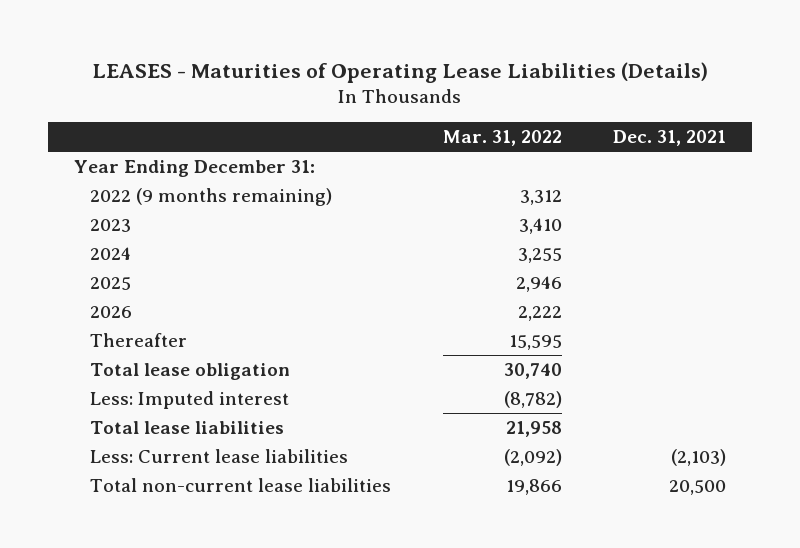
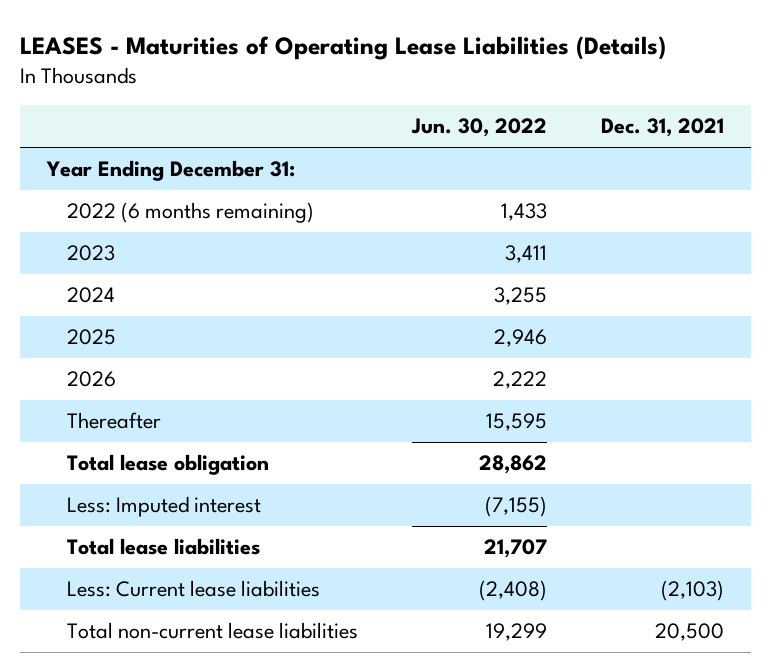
[442,129,562,146] Mar. 31, 2022 -> none
none -> [410,118,547,138] Jun. 30, 2022
[90,188,333,207] 2022 (9 months remaining) -> [66,202,314,224] 2022 (6 months remaining)

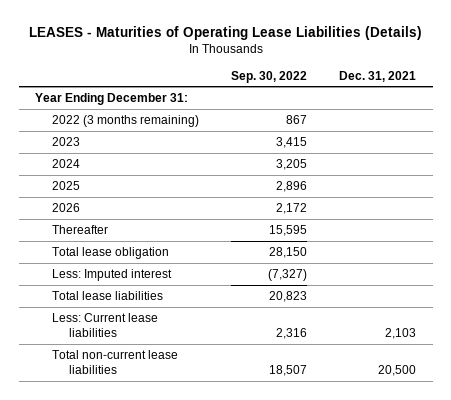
[410,118,547,138] Jun. 30, 2022 -> none
none -> [231,70,308,83] Sep. 30, 2022
[66,202,314,224] 2022 (6 months remaining) -> [51,114,199,127] 2022 (3 months remaining)
[661,580,725,602] (2,103) -> [385,328,417,340] 2,103

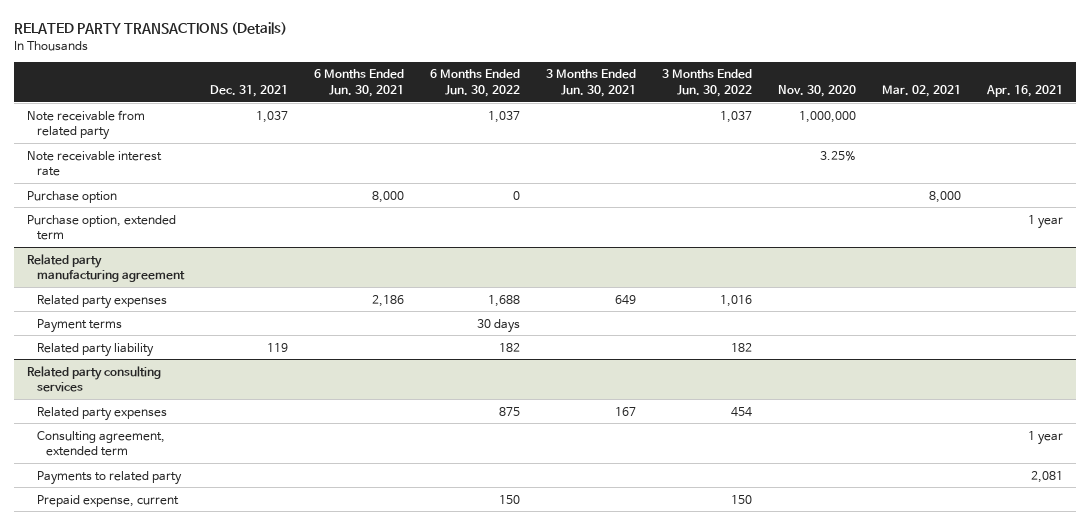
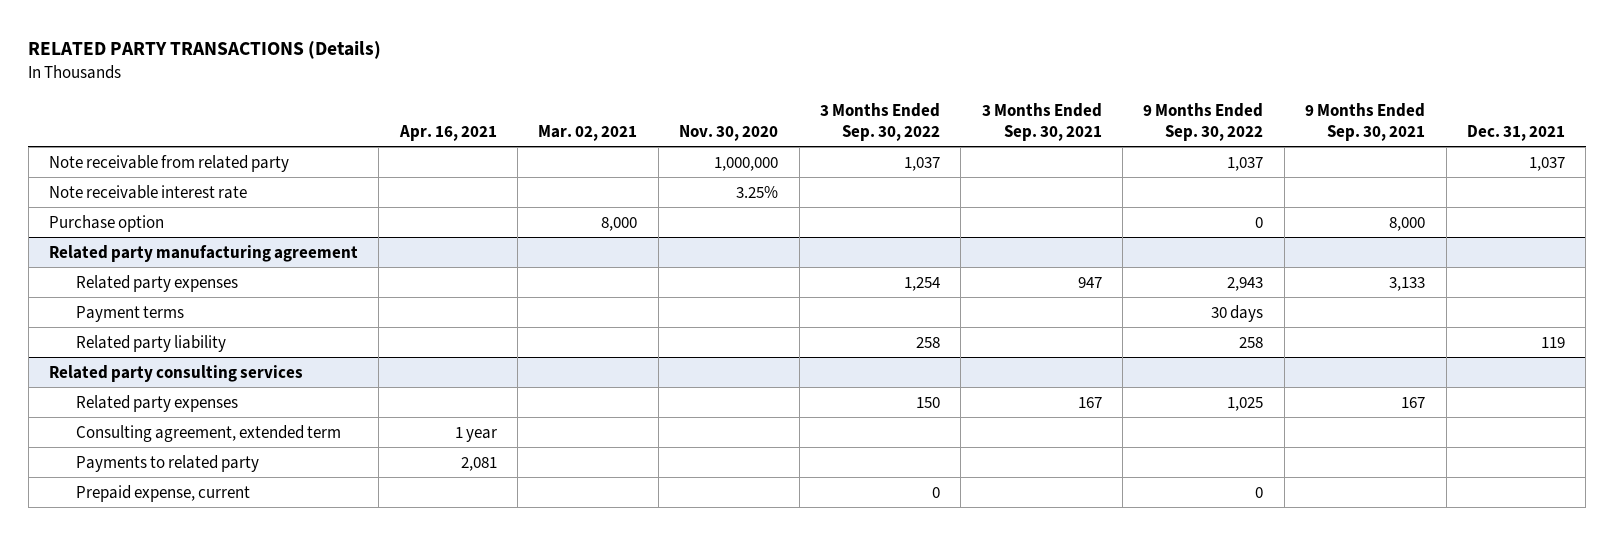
[313,69,404,98] 6 Months Ended Jun. 30, 2021 -> none
[429,69,520,98] 6 Months Ended Jun. 30, 2022 -> none
[545,69,636,98] 3 Months Ended Jun. 30, 2021 -> none
[661,69,752,98] 3 Months Ended Jun. 30, 2022 -> none
none -> [819,102,940,141] 3 Months Ended Sep. 30, 2022
none -> [981,102,1102,141] 3 Months Ended Sep. 30, 2021
none -> [1143,102,1264,141] 9 Months Ended Sep. 30, 2022
none -> [1305,102,1426,141] 9 Months Ended Sep. 30, 2021
[27,214,177,241] Purchase option, extended term -> none

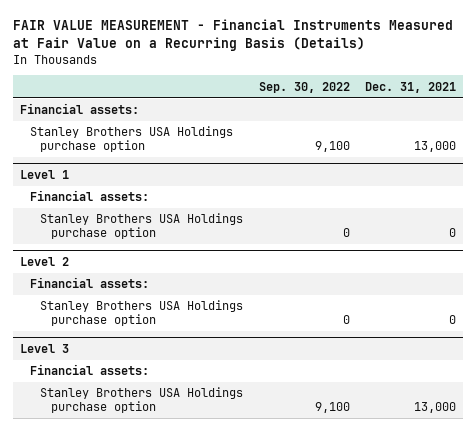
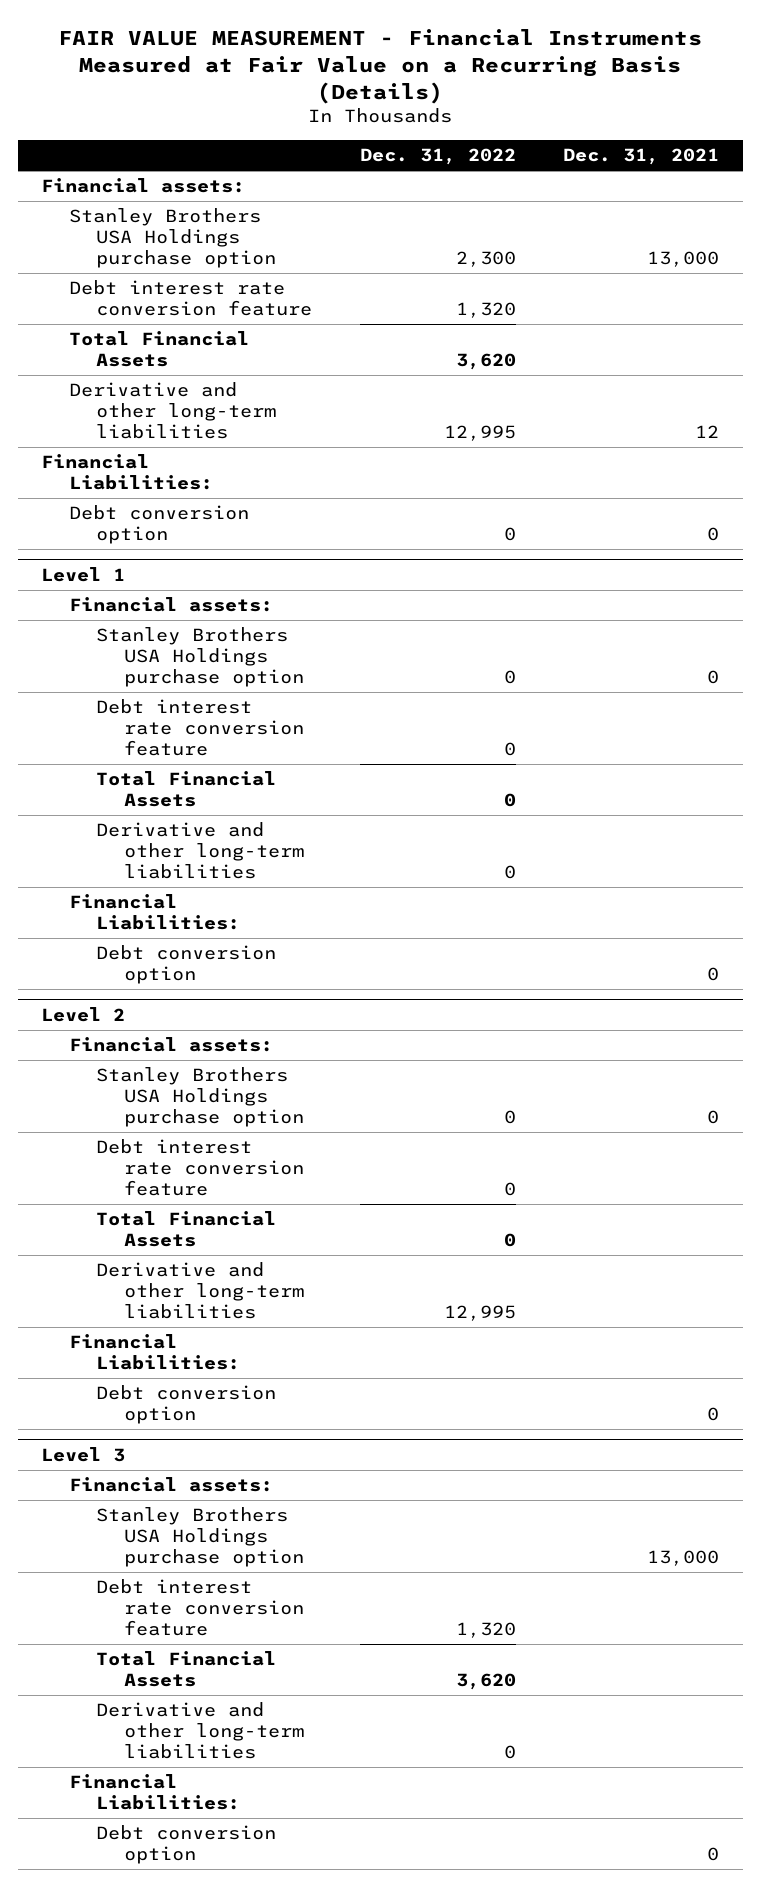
[258,81,350,93] Sep. 30, 2022 -> none
none -> [359,148,516,166] Dec. 31, 2022
none -> [68,280,313,317] Debt interest rate conversion feature
none -> [68,331,249,368] Total Financial Assets
none -> [68,382,277,440] Derivative and other long-term liabilities
none -> [41,454,213,491] Financial Liabilities:
none -> [68,505,249,545] Debt conversion option
none -> [96,699,304,757] Debt interest rate conversion feature
none -> [96,771,277,808] Total Financial Assets
none -> [96,822,304,880] Derivative and other long-term liabilities
none -> [68,894,241,931] Financial Liabilities:
none -> [96,945,277,985] Debt conversion option
none -> [96,1139,304,1197] Debt interest rate conversion feature
none -> [96,1211,277,1248] Total Financial Assets
none -> [96,1262,304,1320] Derivative and other long-term liabilities
none -> [68,1334,241,1371] Financial Liabilities:
none -> [96,1385,277,1425] Debt conversion option
none -> [96,1579,304,1637] Debt interest rate conversion feature
none -> [96,1651,277,1688] Total Financial Assets
none -> [96,1702,304,1760] Derivative and other long-term liabilities
none -> [68,1774,241,1811] Financial Liabilities:
none -> [96,1825,277,1865] Debt conversion option

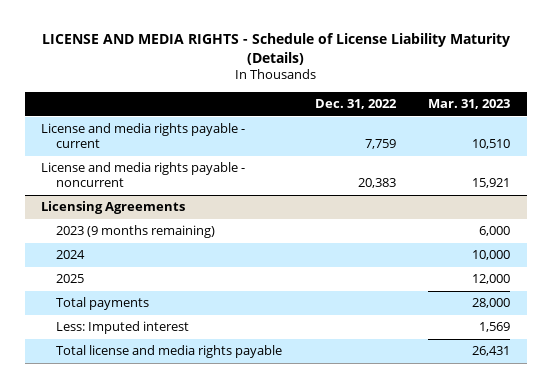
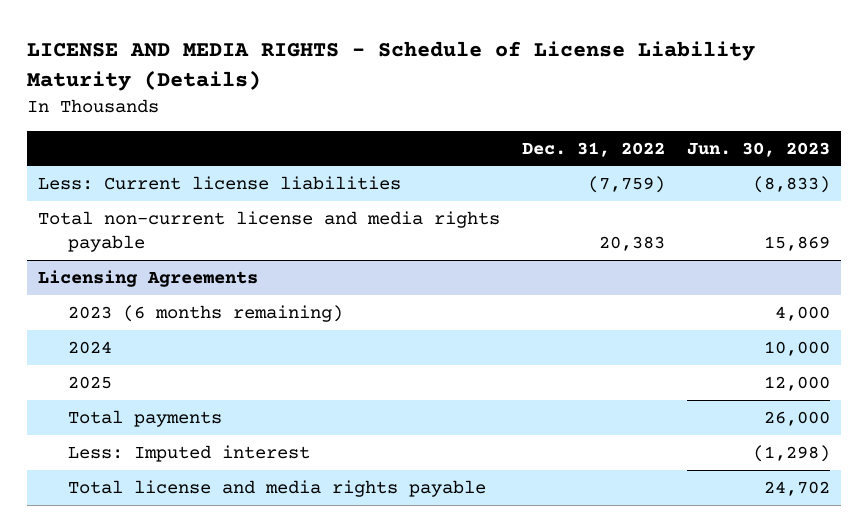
[428,99,511,110] Mar. 31, 2023 -> none
none -> [686,141,830,157] Jun. 30, 2023
[41,123,246,149] License and media rights payable - current -> [37,175,401,190] Less: Current license liabilities
[364,139,396,150] 7,759 -> [587,175,665,193] (7,759)
[41,162,246,188] License and media rights payable - noncurrent -> [37,210,500,253] Total non-current license and media rights payable
[56,225,216,239] 2023 (9 months remaining) -> [67,304,343,322] 2023 (6 months remaining)

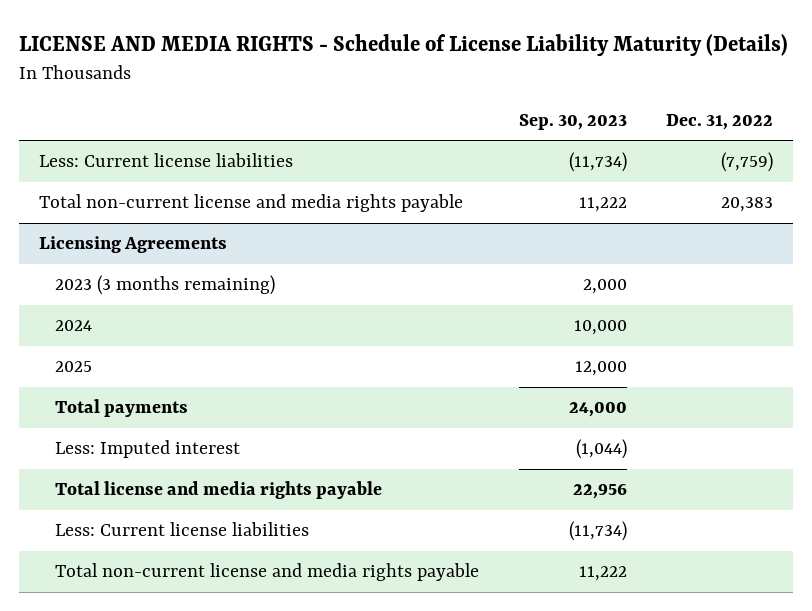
[686,141,830,157] Jun. 30, 2023 -> none
none -> [518,114,627,131] Sep. 30, 2023
[67,304,343,322] 2023 (6 months remaining) -> [54,275,275,296] 2023 (3 months remaining)
none -> [54,522,309,537] Less: Current license liabilities
none -> [54,563,479,582] Total non-current license and media rights payable

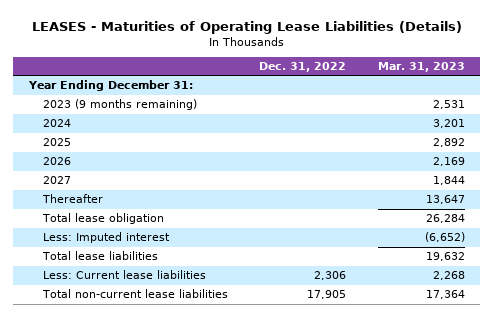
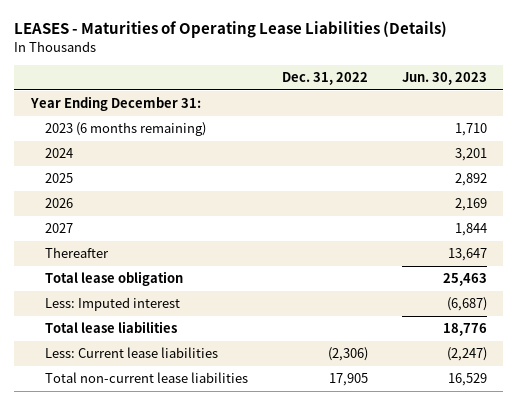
[377,62,465,73] Mar. 31, 2023 -> none
none -> [401,72,487,86] Jun. 30, 2023
[43,99,198,111] 2023 (9 months remaining) -> [45,122,207,137] 2023 (6 months remaining)
[314,271,347,281] 2,306 -> [327,347,368,362] (2,306)

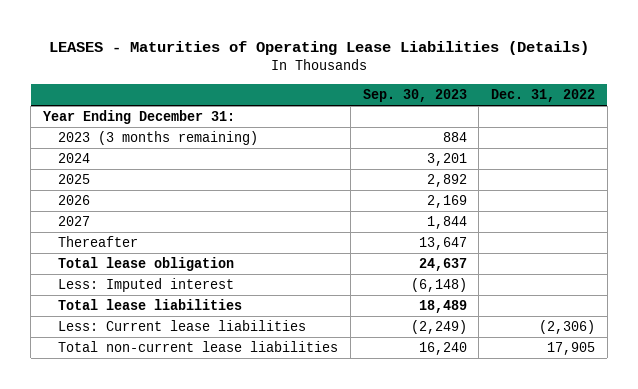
[401,72,487,86] Jun. 30, 2023 -> none
none -> [362,88,467,102] Sep. 30, 2023
[45,122,207,137] 2023 (6 months remaining) -> [58,131,259,146] 2023 (3 months remaining)

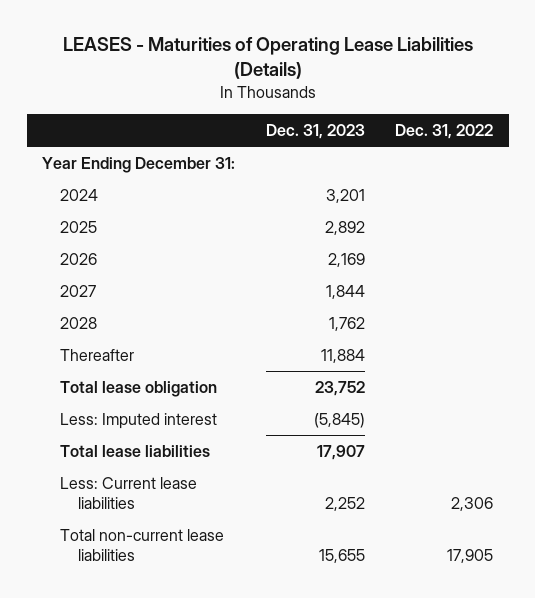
[362,88,467,102] Sep. 30, 2023 -> none
none -> [265,124,365,140] Dec. 31, 2023
[58,131,259,146] 2023 (3 months remaining) -> none
none -> [59,317,97,330] 2028
[539,320,596,335] (2,306) -> [451,496,494,511] 2,306

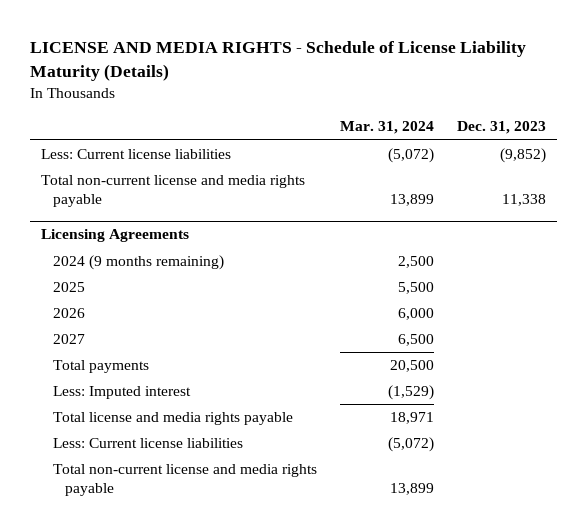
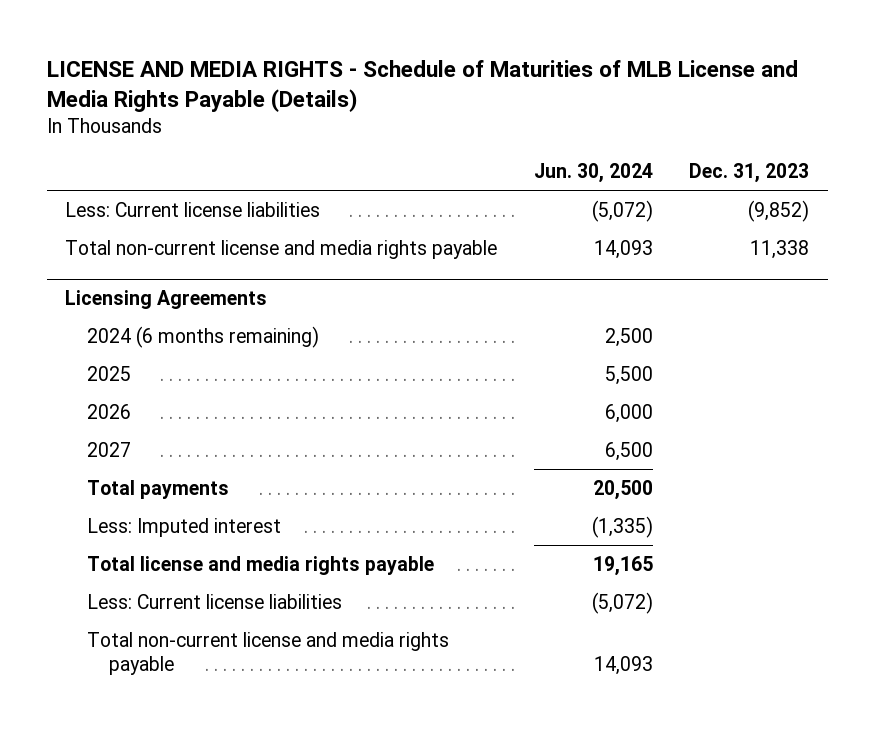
[29,41,526,82] LICENSE AND MEDIA RIGHTS - Schedule of License Liability Maturity (Details) -> [46,59,798,112] LICENSE AND MEDIA RIGHTS - Schedule of Maturities of MLB License and Media Rights Payable (Details)
[339,121,434,135] Mar. 31, 2024 -> none
none -> [533,163,653,184] Jun. 30, 2024
[53,255,225,271] 2024 (9 months remaining) -> [86,325,319,348] 2024 (6 months remaining)

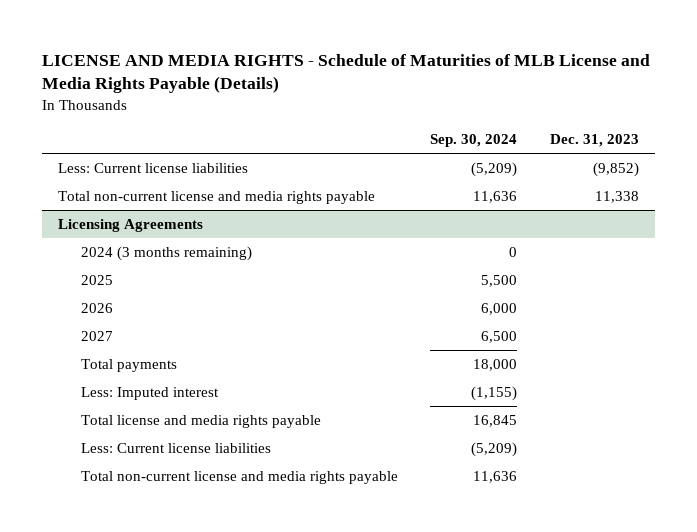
[533,163,653,184] Jun. 30, 2024 -> none
none -> [430,134,518,148] Sep. 30, 2024
[86,325,319,348] 2024 (6 months remaining) -> [80,246,252,262] 2024 (3 months remaining)

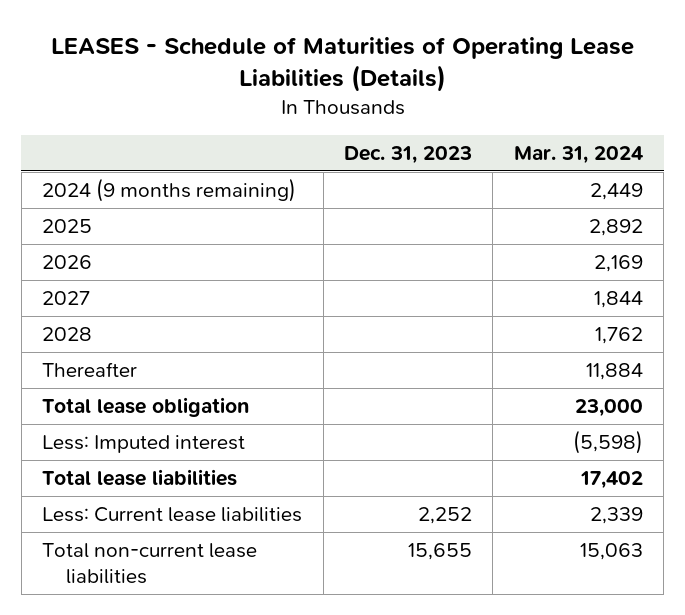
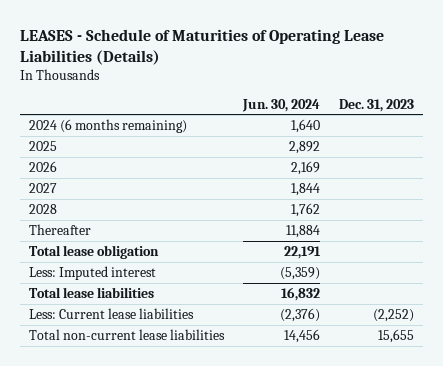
[513,145,643,164] Mar. 31, 2024 -> none
none -> [242,98,321,112] Jun. 30, 2024
[42,178,297,203] 2024 (9 months remaining) -> [29,118,188,133] 2024 (6 months remaining)
[418,507,473,525] 2,252 -> [372,308,414,322] (2,252)

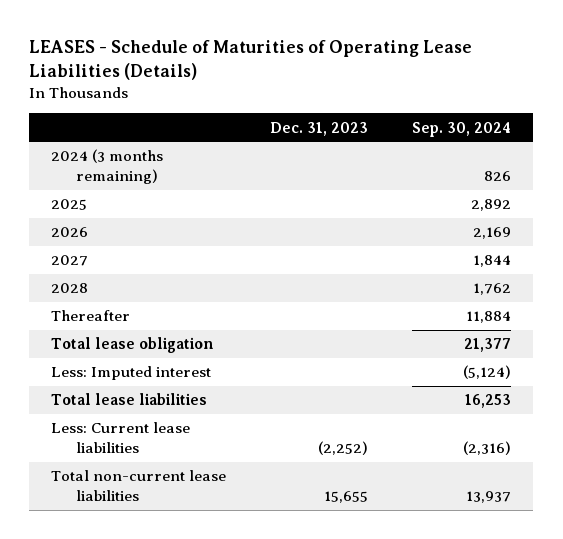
[242,98,321,112] Jun. 30, 2024 -> none
none -> [412,121,512,137] Sep. 30, 2024
[29,118,188,133] 2024 (6 months remaining) -> [51,149,164,185] 2024 (3 months remaining)

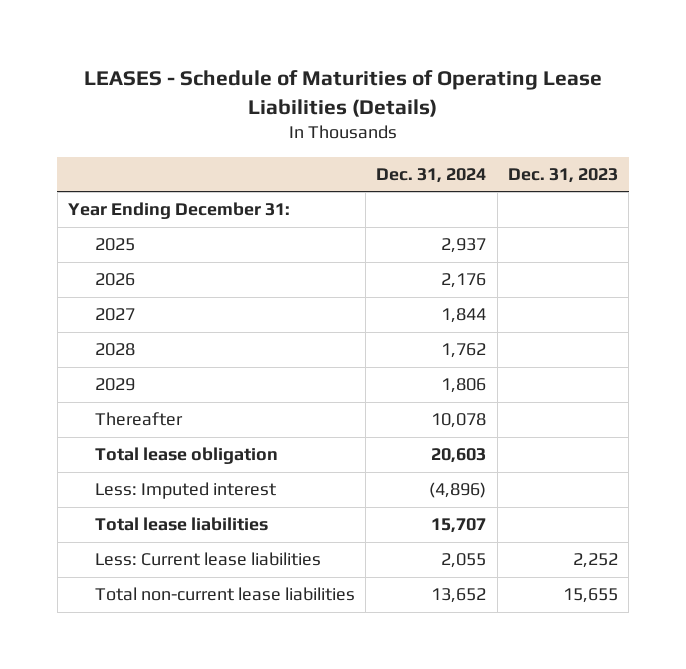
[412,121,512,137] Sep. 30, 2024 -> none
none -> [376,167,487,183] Dec. 31, 2024
[51,149,164,185] 2024 (3 months remaining) -> none
none -> [67,202,290,220] Year Ending December 31:
none -> [94,378,135,392] 2029
[318,441,369,456] (2,252) -> [572,553,618,569] 2,252

